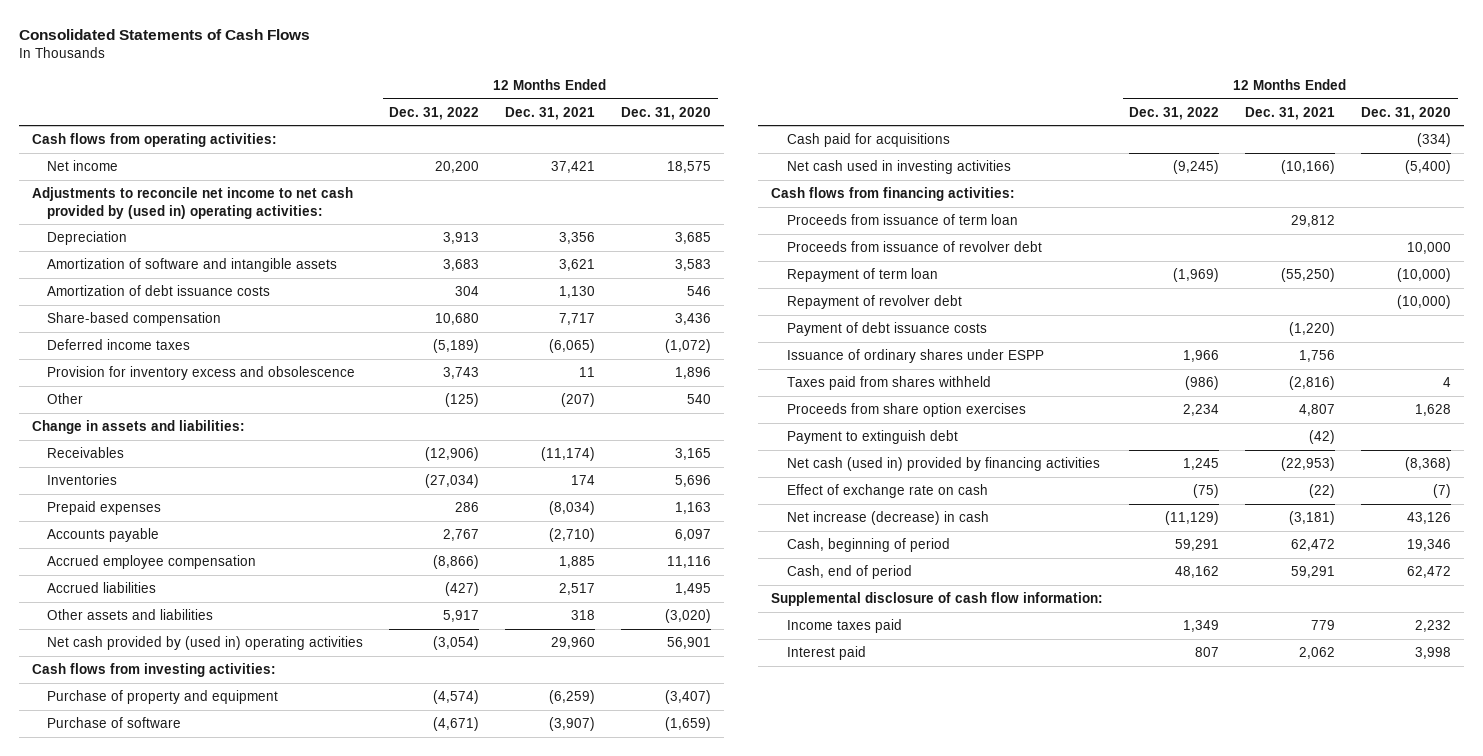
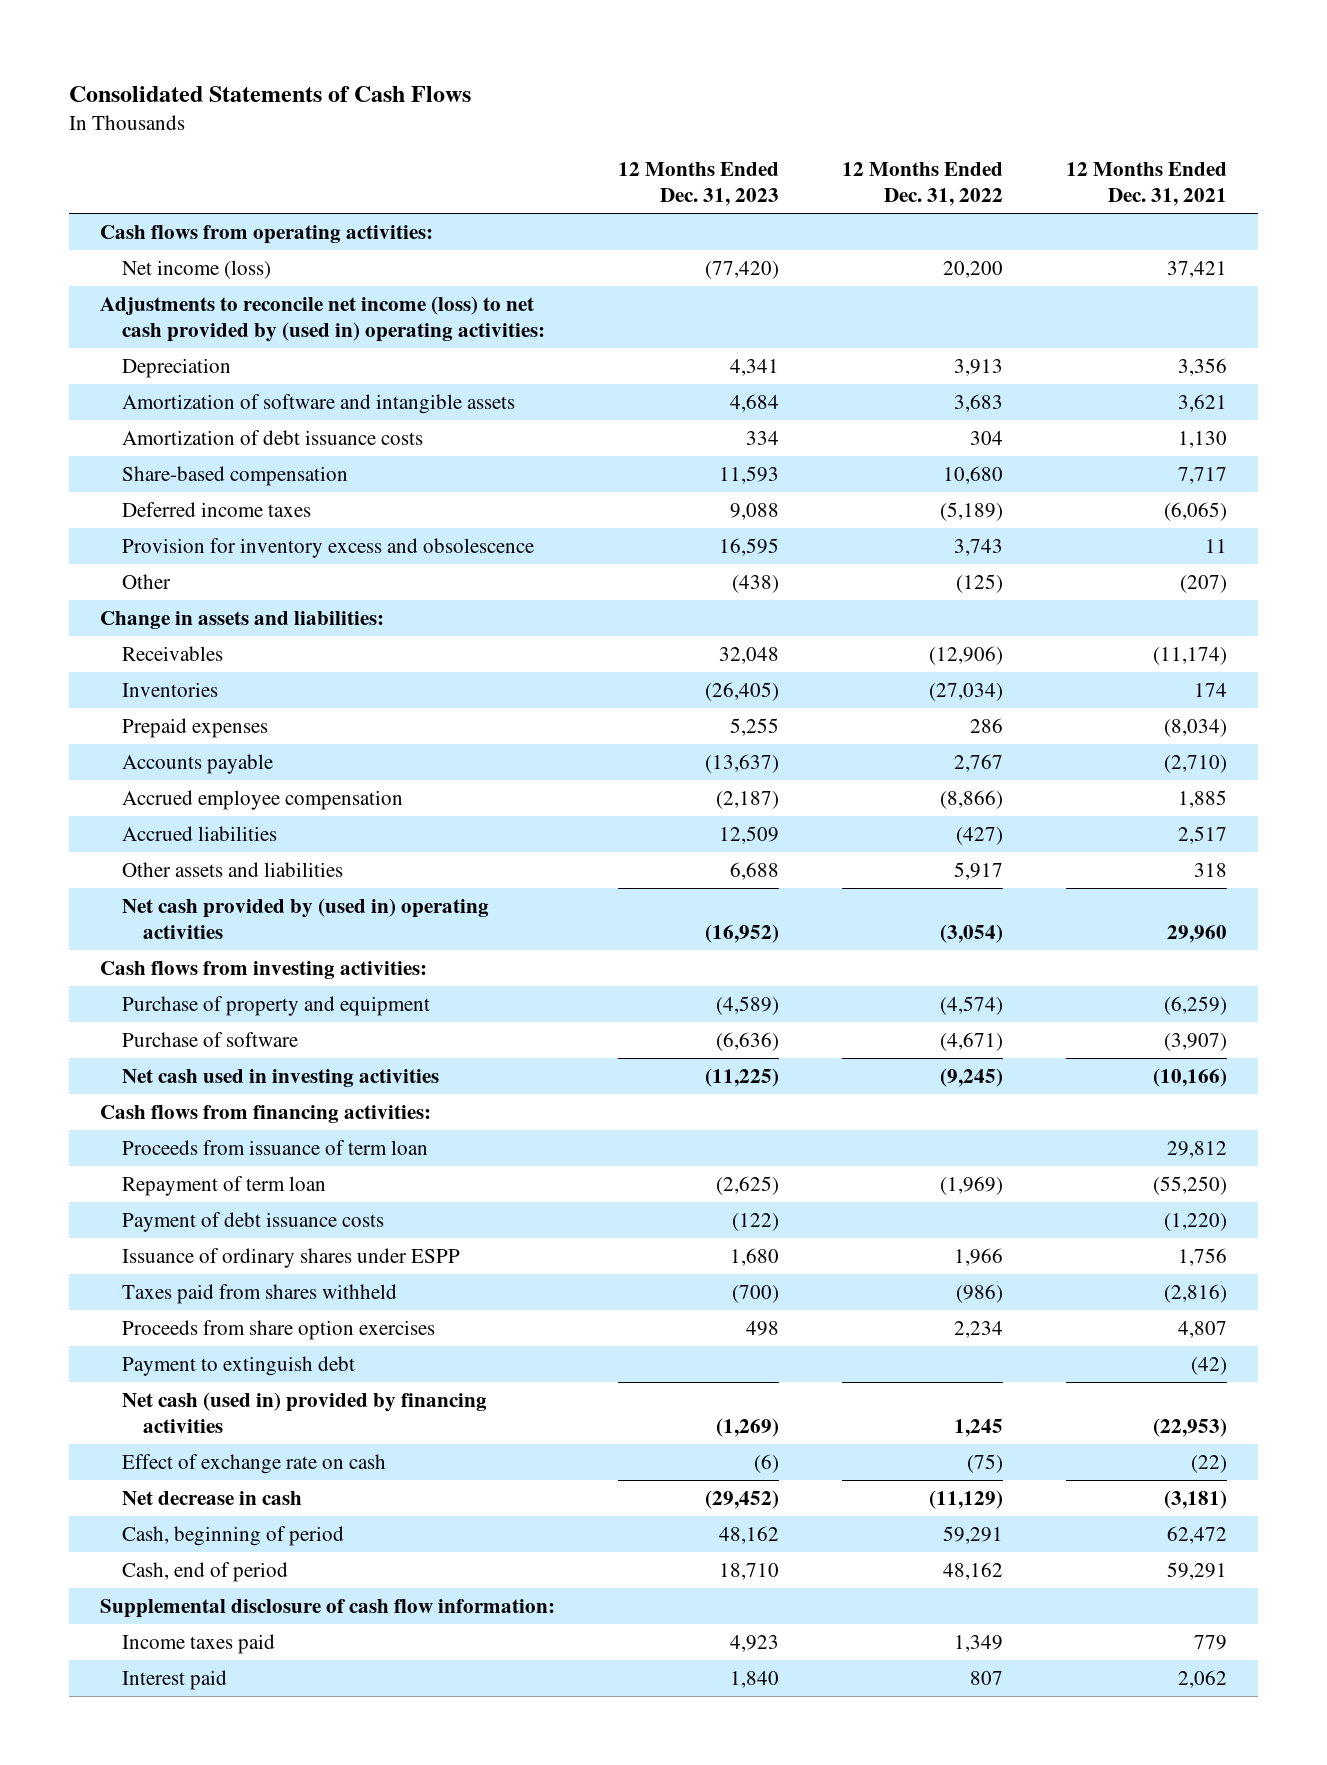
[621,106,712,120] Dec. 31, 2020 -> none
none -> [618,162,780,207] 12 Months Ended Dec. 31, 2023
[47,160,119,172] Net income -> [121,259,271,279] Net income (loss)
[31,187,353,219] Adjustments to reconcile net income to net cash provided by (used in) operating activities: -> [100,295,545,343] Adjustments to reconcile net income (loss) to net cash provided by (used in) operating activities:
[787,133,951,148] Cash paid for acquisitions -> none
[787,241,1043,253] Proceeds from issuance of revolver debt -> none
[787,295,963,310] Repayment of revolver debt -> none
[787,511,990,526] Net increase (decrease) in cash -> [121,1490,302,1505] Net decrease in cash

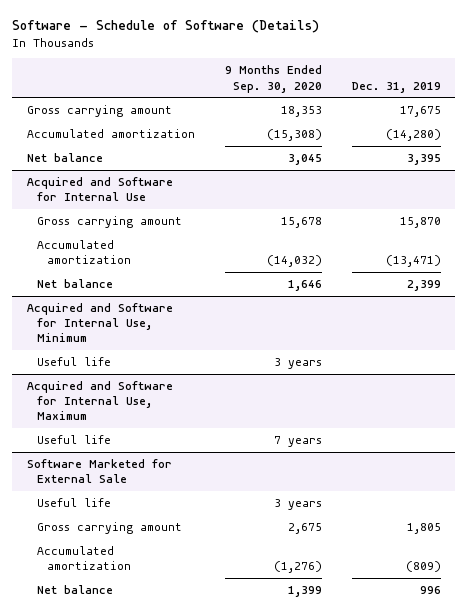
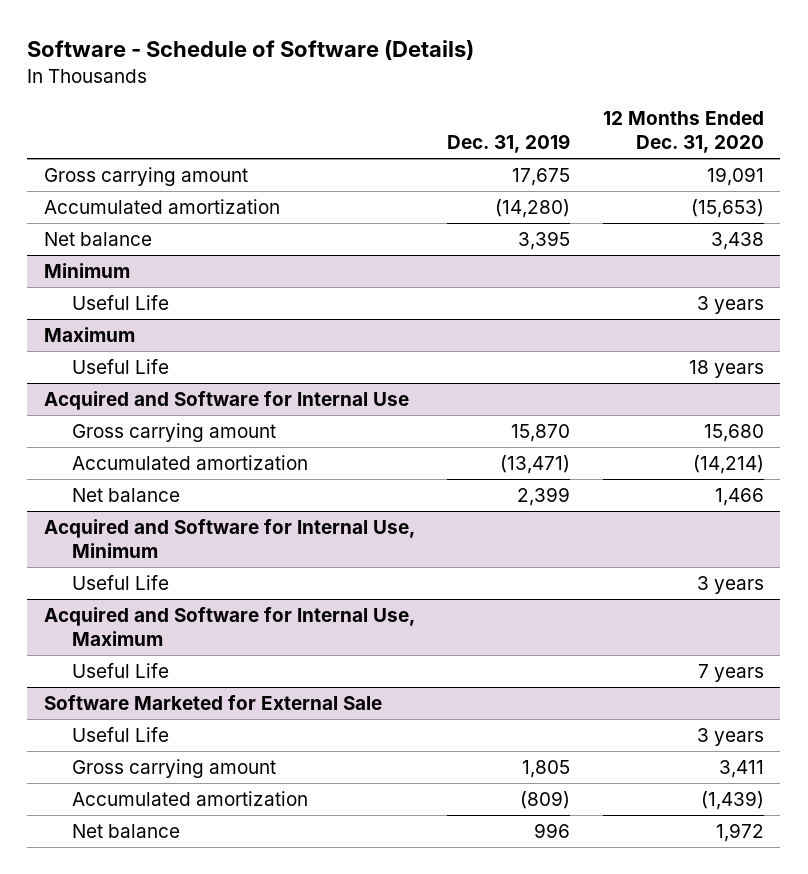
[224,65,322,93] 9 Months Ended Sep. 30, 2020 -> none
none -> [603,110,765,154] 12 Months Ended Dec. 31, 2020
none -> [43,262,130,278] Minimum
none -> [71,294,169,310] Useful Life
none -> [43,326,135,342] Maximum
none -> [71,358,169,374] Useful Life
[36,356,111,366] Useful life -> [71,574,169,590] Useful Life
[36,434,111,444] Useful life -> [71,662,169,678] Useful Life
[36,497,111,507] Useful life -> [71,726,169,742] Useful Life

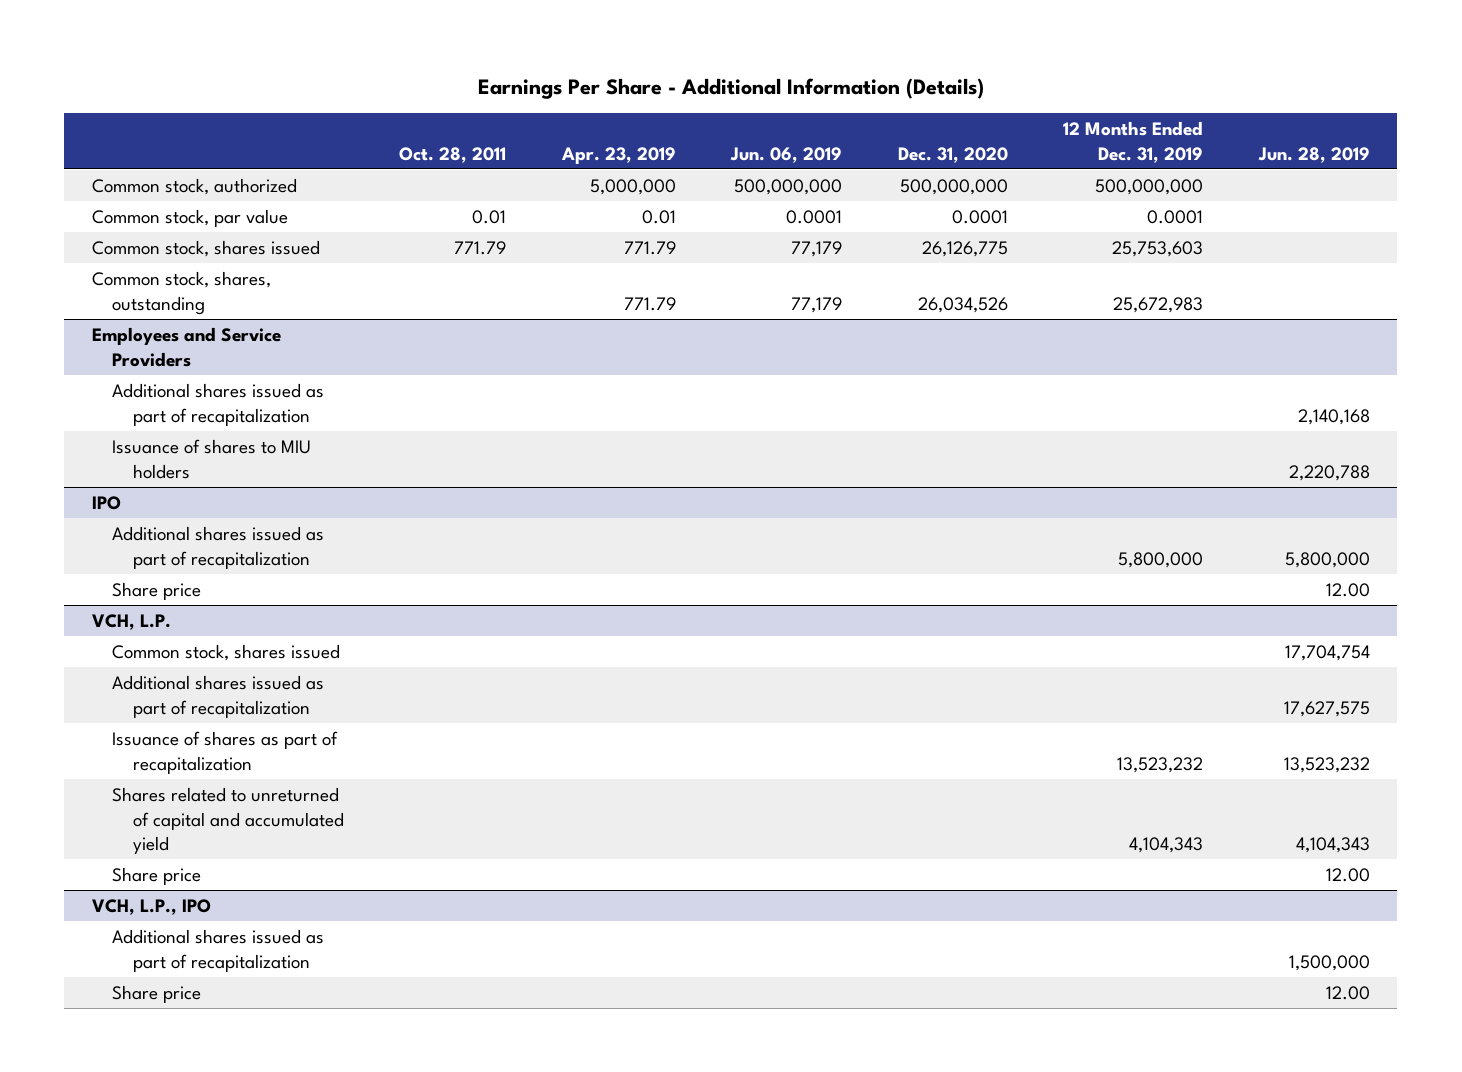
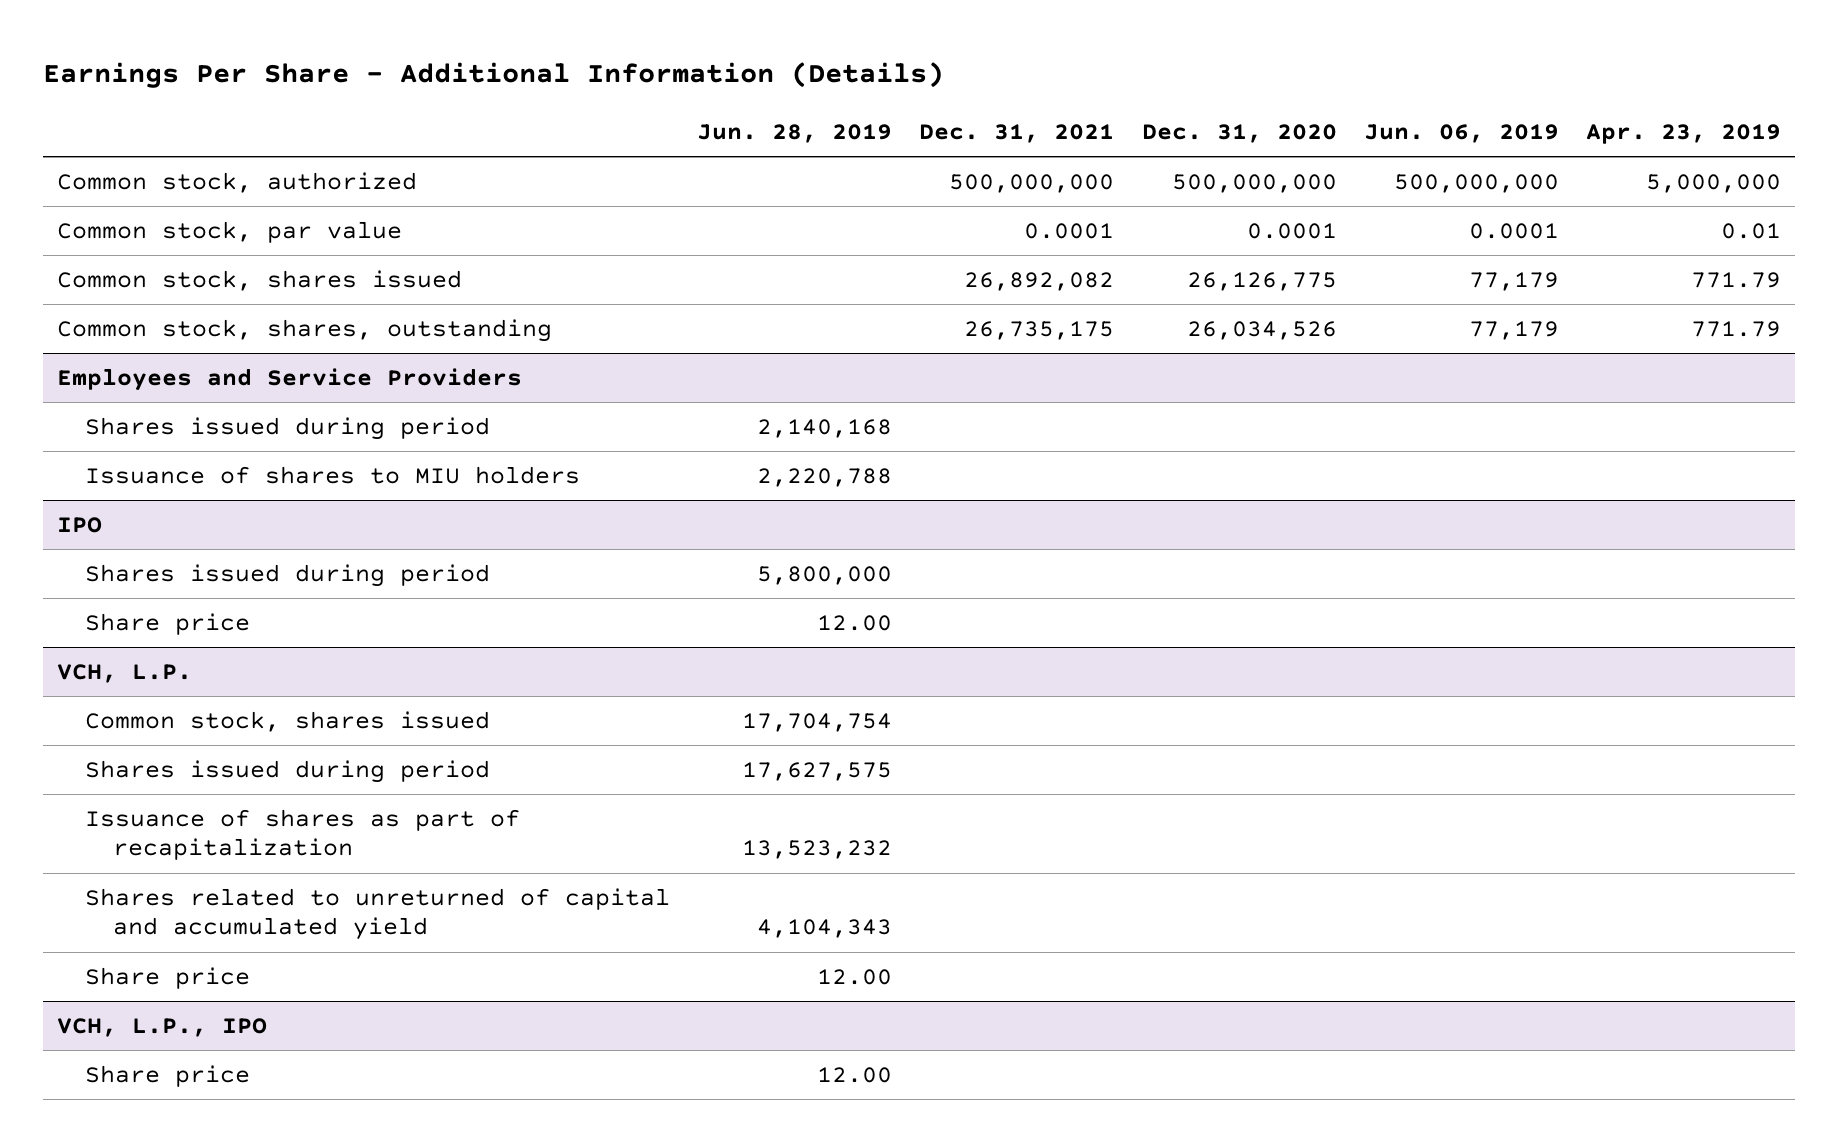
[399,146,507,163] Oct. 28, 2011 -> none
[1063,121,1204,163] 12 Months Ended Dec. 31, 2019 -> none
none -> [919,124,1115,144] Dec. 31, 2021
[112,382,325,426] Additional shares issued as part of recapitalization -> [84,417,490,441] Shares issued during period
[112,525,325,569] Additional shares issued as part of recapitalization -> [84,564,490,588] Shares issued during period
[112,674,325,718] Additional shares issued as part of recapitalization -> [84,760,490,784] Shares issued during period
[112,928,325,972] Additional shares issued as part of recapitalization -> none

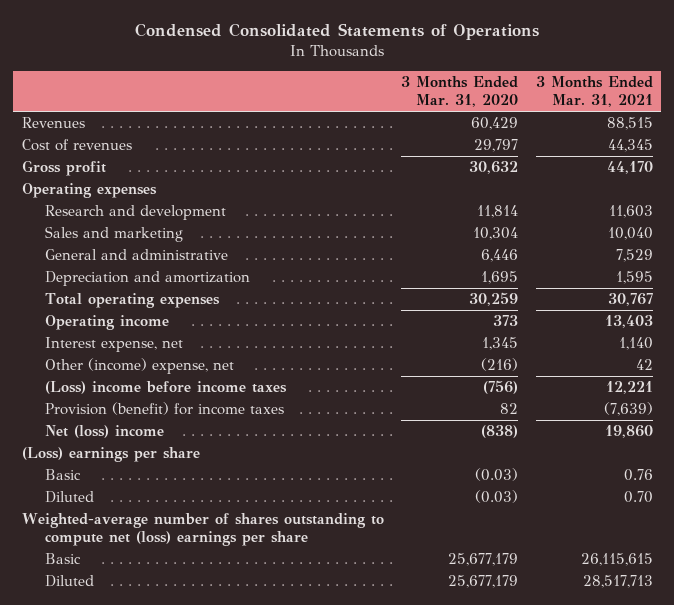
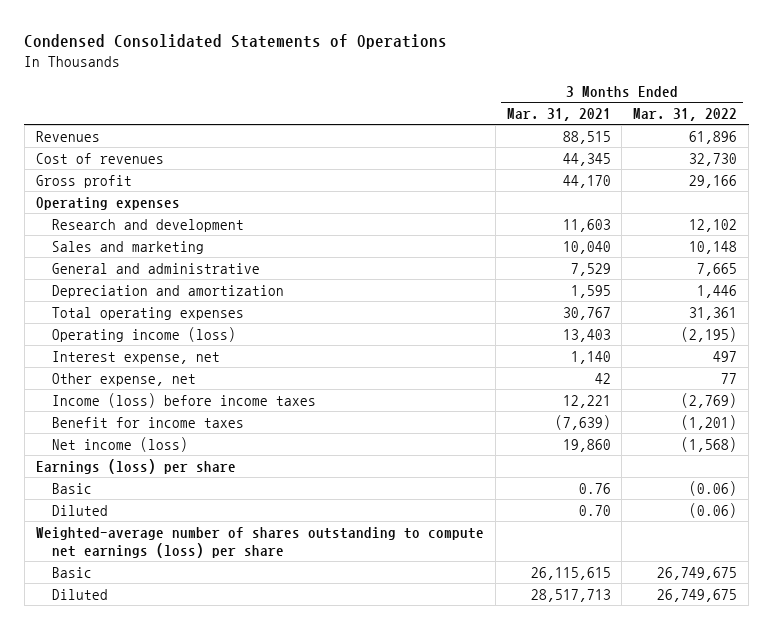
[401,76,519,108] 3 Months Ended Mar. 31, 2020 -> none
none -> [633,107,738,121] Mar. 31, 2022
[44,315,169,331] Operating income -> [52,326,237,342] Operating income (loss)
[44,358,234,375] Other (income) expense, net -> [52,372,197,386] Other expense, net
[44,381,287,395] (Loss) income before income taxes -> [52,392,317,408] Income (loss) before income taxes
[44,402,284,416] Provision (benefit) for income taxes -> [52,416,245,428] Benefit for income taxes
[44,425,164,439] Net (loss) income -> [52,436,189,452] Net income (loss)
[21,447,200,463] (Loss) earnings per share -> [35,458,236,474] Earnings (loss) per share
[21,513,384,547] Weighted-average number of shares outstanding to compute net (loss) earnings per share -> [35,526,484,558] Weighted-average number of shares outstanding to compute net earnings (loss) per share

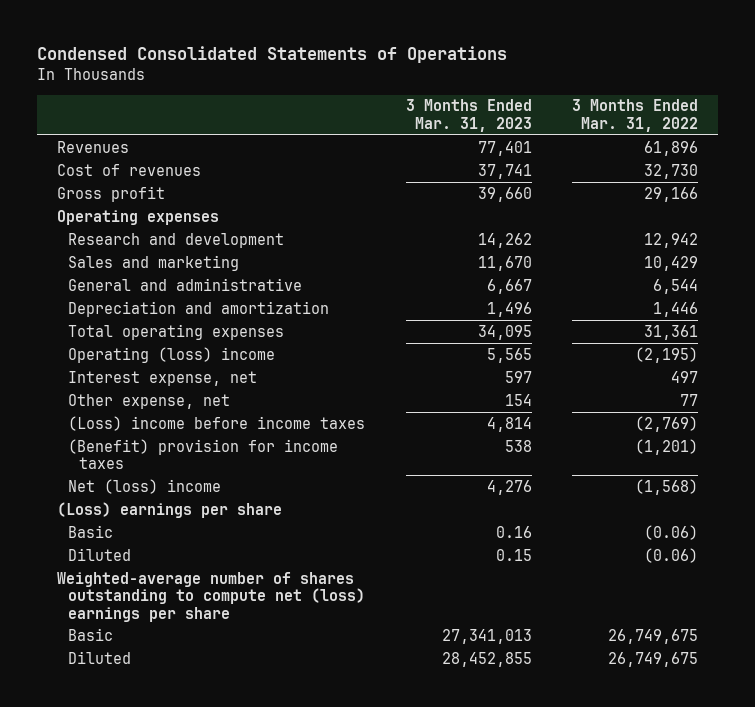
[506,107,611,121] Mar. 31, 2021 -> none
none -> [405,99,532,132] 3 Months Ended Mar. 31, 2023
[689,218,738,232] 12,102 -> [644,232,699,248] 12,942
[689,240,738,254] 10,148 -> [644,255,699,271] 10,429
[697,262,738,276] 7,665 -> [653,278,699,294] 6,544
[52,326,237,342] Operating income (loss) -> [68,346,276,363] Operating (loss) income
[52,392,317,408] Income (loss) before income taxes -> [68,415,366,431] (Loss) income before income taxes
[52,416,245,428] Benefit for income taxes -> [68,438,339,470] (Benefit) provision for income taxes
[52,436,189,452] Net income (loss) -> [68,478,222,494] Net (loss) income
[35,458,236,474] Earnings (loss) per share -> [57,501,283,518] (Loss) earnings per share
[35,526,484,558] Weighted-average number of shares outstanding to compute net earnings (loss) per share -> [57,571,366,622] Weighted-average number of shares outstanding to compute net (loss) earnings per share

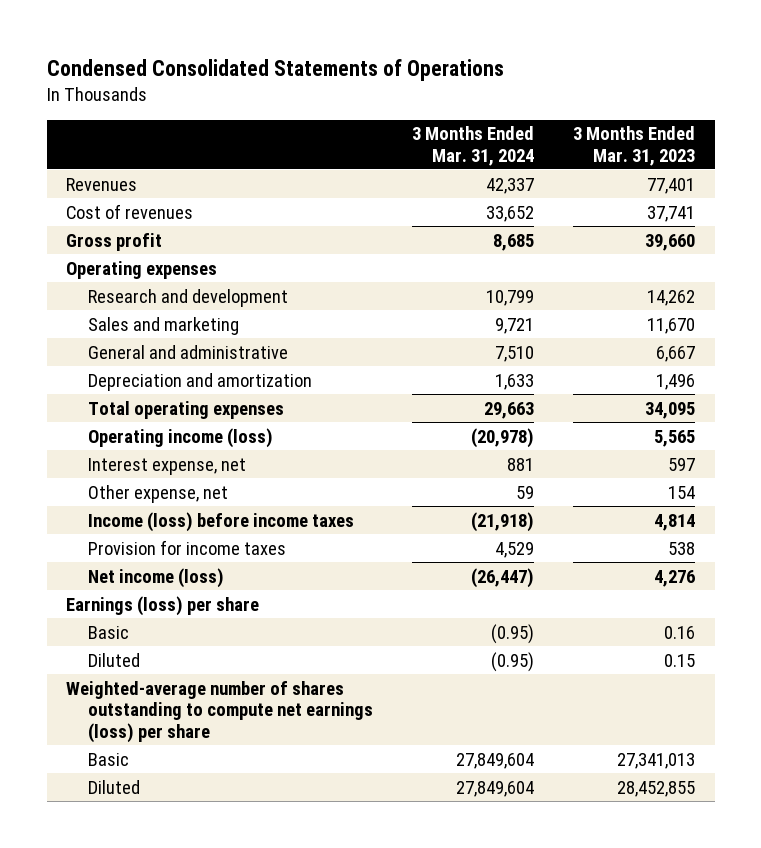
[572,99,699,132] 3 Months Ended Mar. 31, 2022 -> none
none -> [411,126,534,166] 3 Months Ended Mar. 31, 2024
[68,346,276,363] Operating (loss) income -> [87,427,273,448] Operating income (loss)
[68,415,366,431] (Loss) income before income taxes -> [87,511,354,532] Income (loss) before income taxes
[68,438,339,470] (Benefit) provision for income taxes -> [87,539,286,555] Provision for income taxes
[68,478,222,494] Net (loss) income -> [87,567,224,588] Net income (loss)
[57,501,283,518] (Loss) earnings per share -> [66,595,260,616] Earnings (loss) per share
[57,571,366,622] Weighted-average number of shares outstanding to compute net (loss) earnings per share -> [66,680,373,743] Weighted-average number of shares outstanding to compute net earnings (loss) per share

